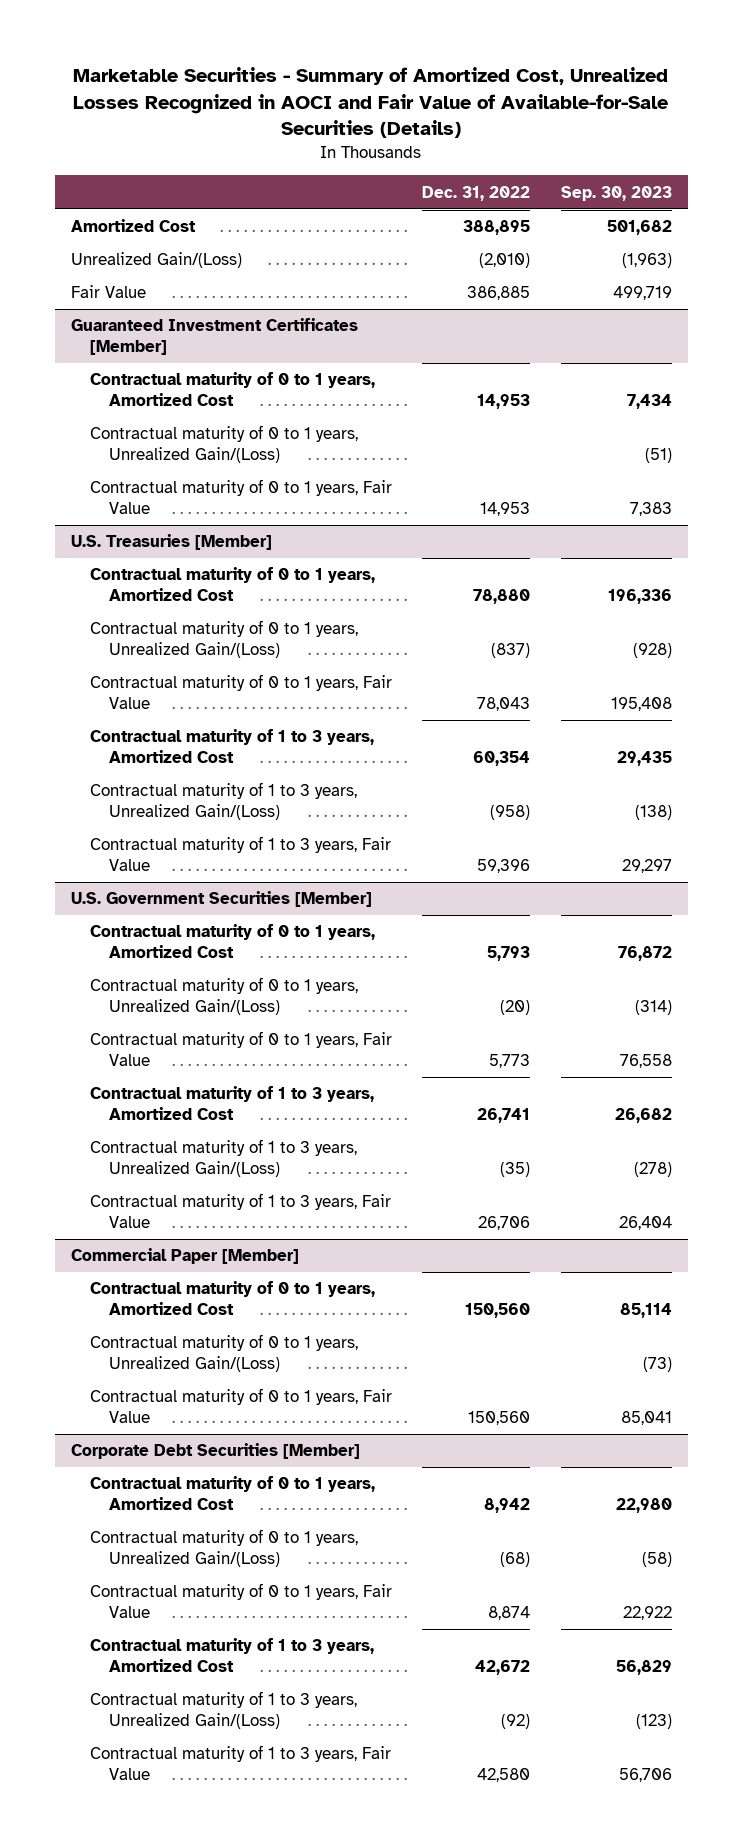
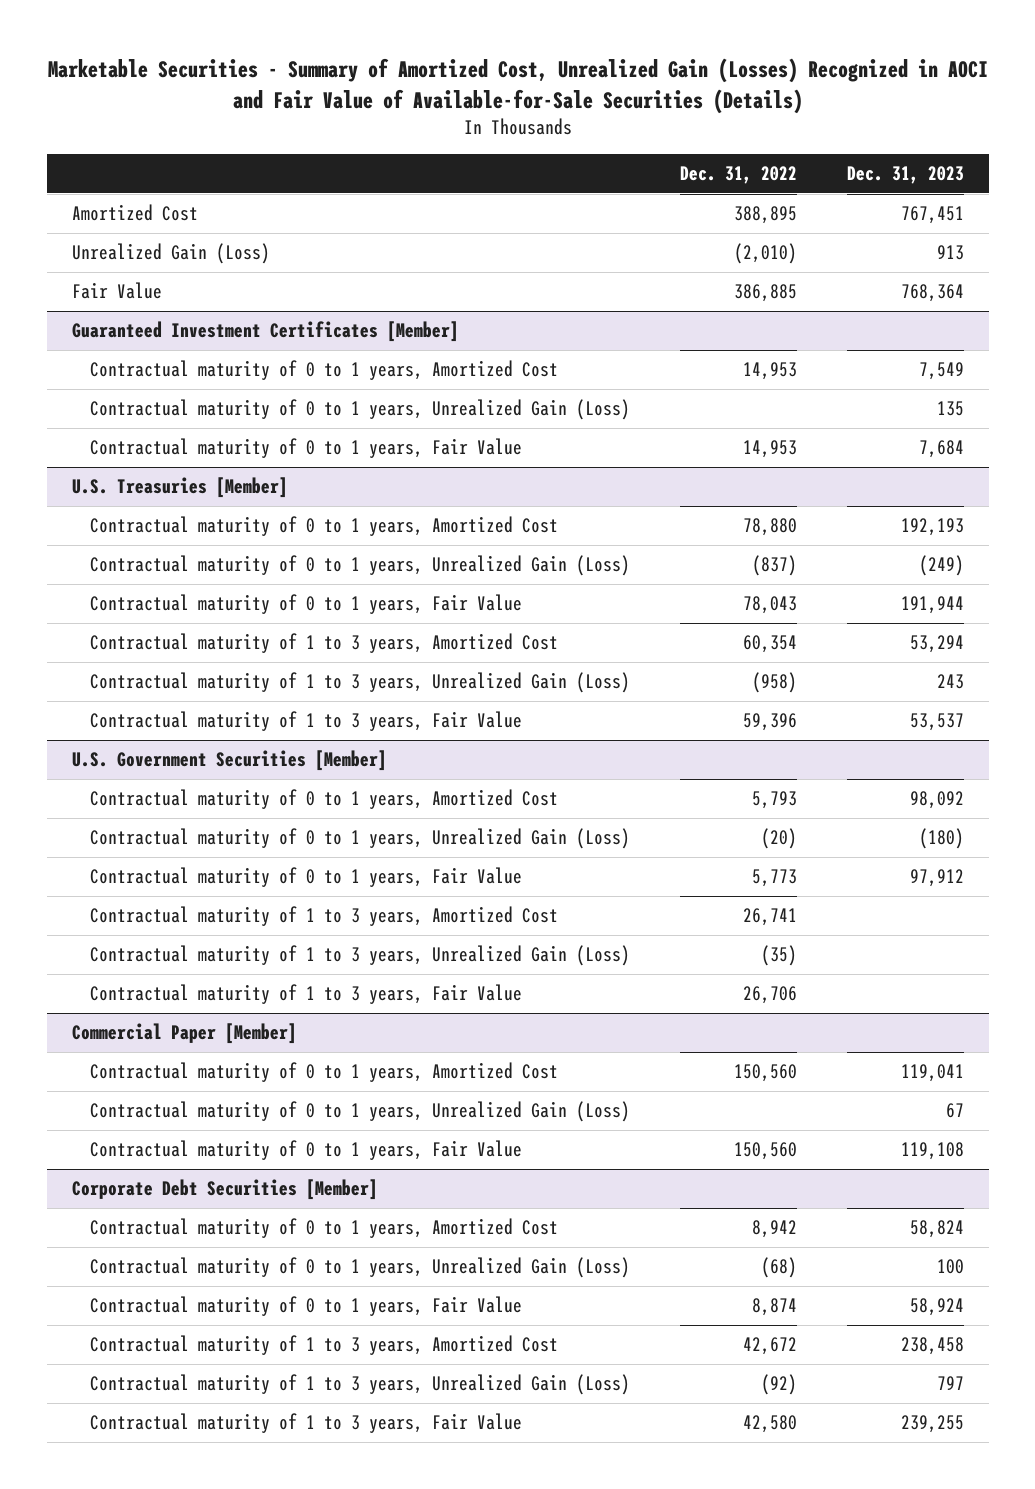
[73,66,669,139] Marketable Securities - Summary of Amortized Cost, Unrealized Losses Recognized in AOCI and Fair Value of Available-for-Sale Securities (Details) -> [47,58,988,114] Marketable Securities - Summary of Amortized Cost, Unrealized Gain (Losses) Recognized in AOCI and Fair Value of Available-for-Sale Securities (Details)
[561,185,673,201] Sep. 30, 2023 -> none
none -> [846,165,964,184] Dec. 31, 2023
[70,252,242,269] Unrealized Gain/(Loss) -> [71,243,270,265] Unrealized Gain (Loss)
[89,425,358,464] Contractual maturity of 0 to 1 years, Unrealized Gain/(Loss) -> [90,399,631,421] Contractual maturity of 0 to 1 years, Unrealized Gain (Loss)
[89,620,358,659] Contractual maturity of 0 to 1 years, Unrealized Gain/(Loss) -> [90,555,631,577] Contractual maturity of 0 to 1 years, Unrealized Gain (Loss)
[89,782,357,821] Contractual maturity of 1 to 3 years, Unrealized Gain/(Loss) -> [90,672,631,694] Contractual maturity of 1 to 3 years, Unrealized Gain (Loss)
[89,977,358,1016] Contractual maturity of 0 to 1 years, Unrealized Gain/(Loss) -> [90,828,631,850] Contractual maturity of 0 to 1 years, Unrealized Gain (Loss)
[89,1139,357,1178] Contractual maturity of 1 to 3 years, Unrealized Gain/(Loss) -> [90,945,631,967] Contractual maturity of 1 to 3 years, Unrealized Gain (Loss)
[89,1334,358,1373] Contractual maturity of 0 to 1 years, Unrealized Gain/(Loss) -> [90,1101,631,1123] Contractual maturity of 0 to 1 years, Unrealized Gain (Loss)
[89,1529,358,1568] Contractual maturity of 0 to 1 years, Unrealized Gain/(Loss) -> [90,1257,631,1279] Contractual maturity of 0 to 1 years, Unrealized Gain (Loss)
[89,1691,357,1730] Contractual maturity of 1 to 3 years, Unrealized Gain/(Loss) -> [90,1374,631,1396] Contractual maturity of 1 to 3 years, Unrealized Gain (Loss)

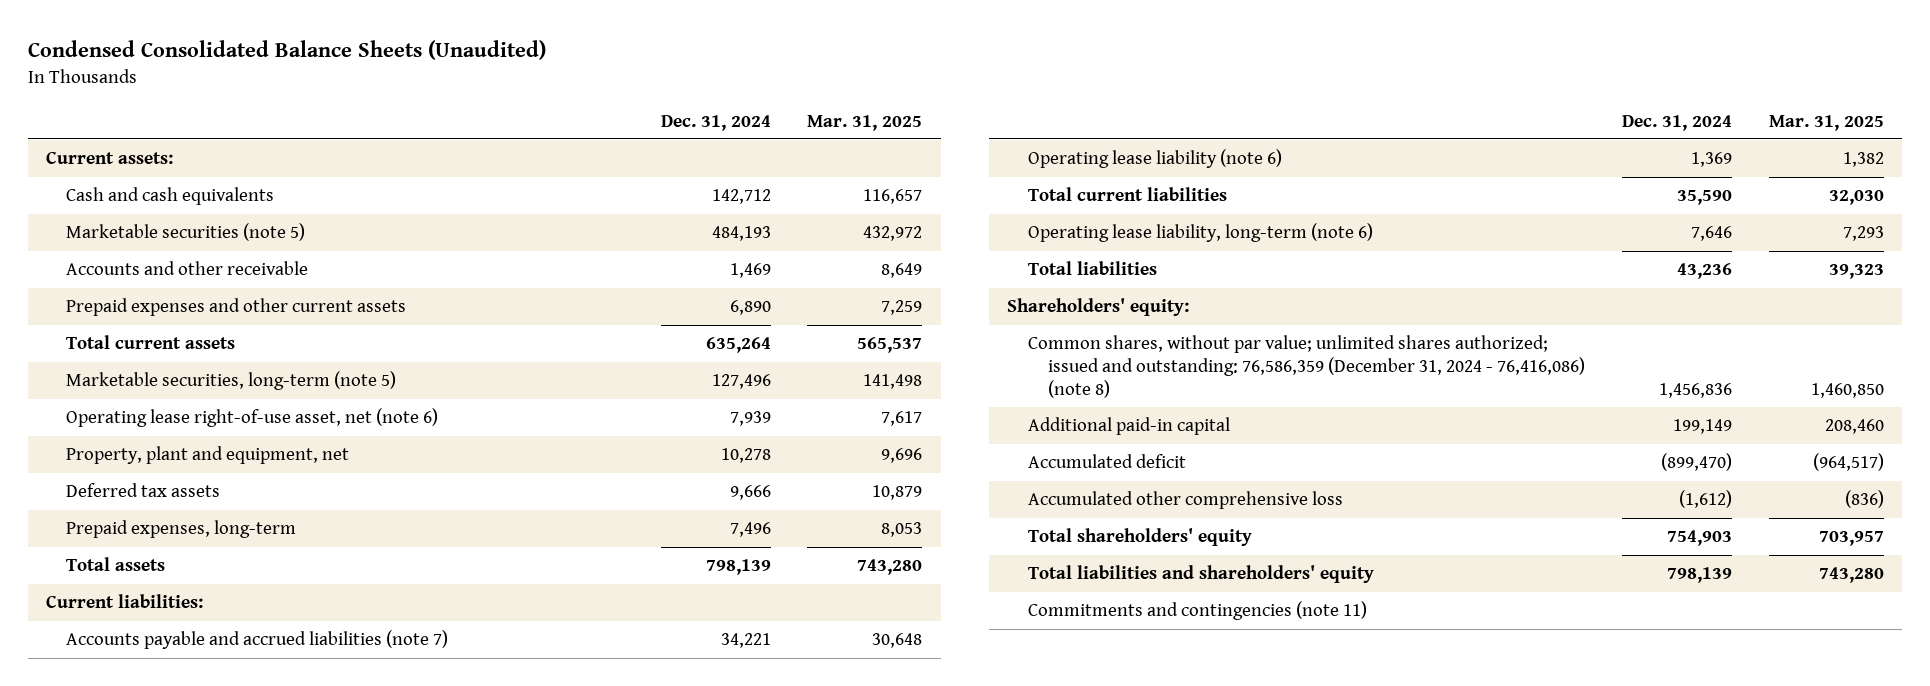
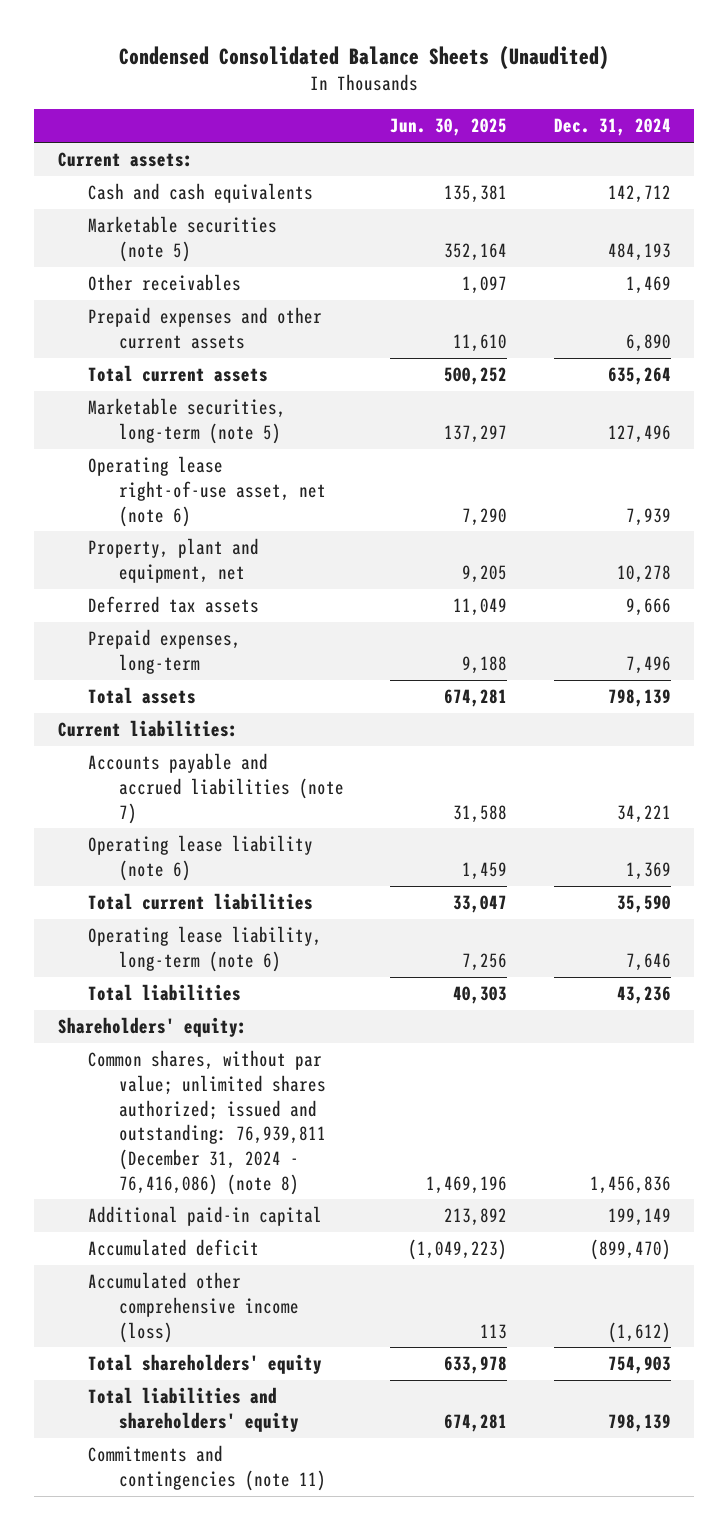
[807,114,923,131] Mar. 31, 2025 -> none
none -> [390,118,508,137] Jun. 30, 2025
[66,261,309,276] Accounts and other receivable -> [88,274,242,292] Other receivables
[1027,335,1585,399] Common shares, without par value; unlimited shares authorized; issued and outstanding: 76,586,359 (December 31, 2024 - 76,416,086) (note 8) -> [88,1050,326,1195] Common shares, without par value; unlimited shares authorized; issued and outstanding: 76,939,811 (December 31, 2024 - 76,416,086) (note 8)
[1027,491,1343,510] Accumulated other comprehensive loss -> [88,1272,299,1343] Accumulated other comprehensive income (loss)

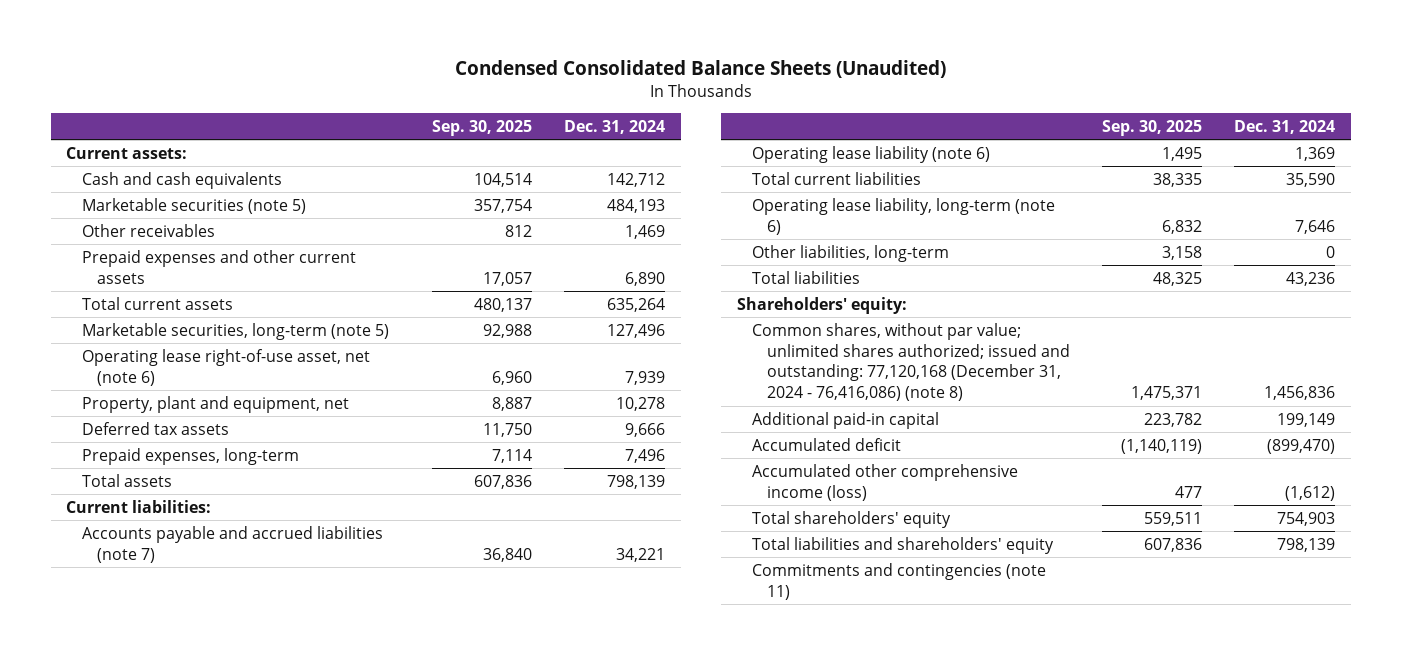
[390,118,508,137] Jun. 30, 2025 -> none
none -> [432,119,533,136] Sep. 30, 2025
none -> [752,244,950,262] Other liabilities, long-term
[88,1050,326,1195] Common shares, without par value; unlimited shares authorized; issued and outstanding: 76,939,811 (December 31, 2024 - 76,416,086) (note 8) -> [752,322,1071,402] Common shares, without par value; unlimited shares authorized; issued and outstanding: 77,120,168 (December 31, 2024 - 76,416,086) (note 8)

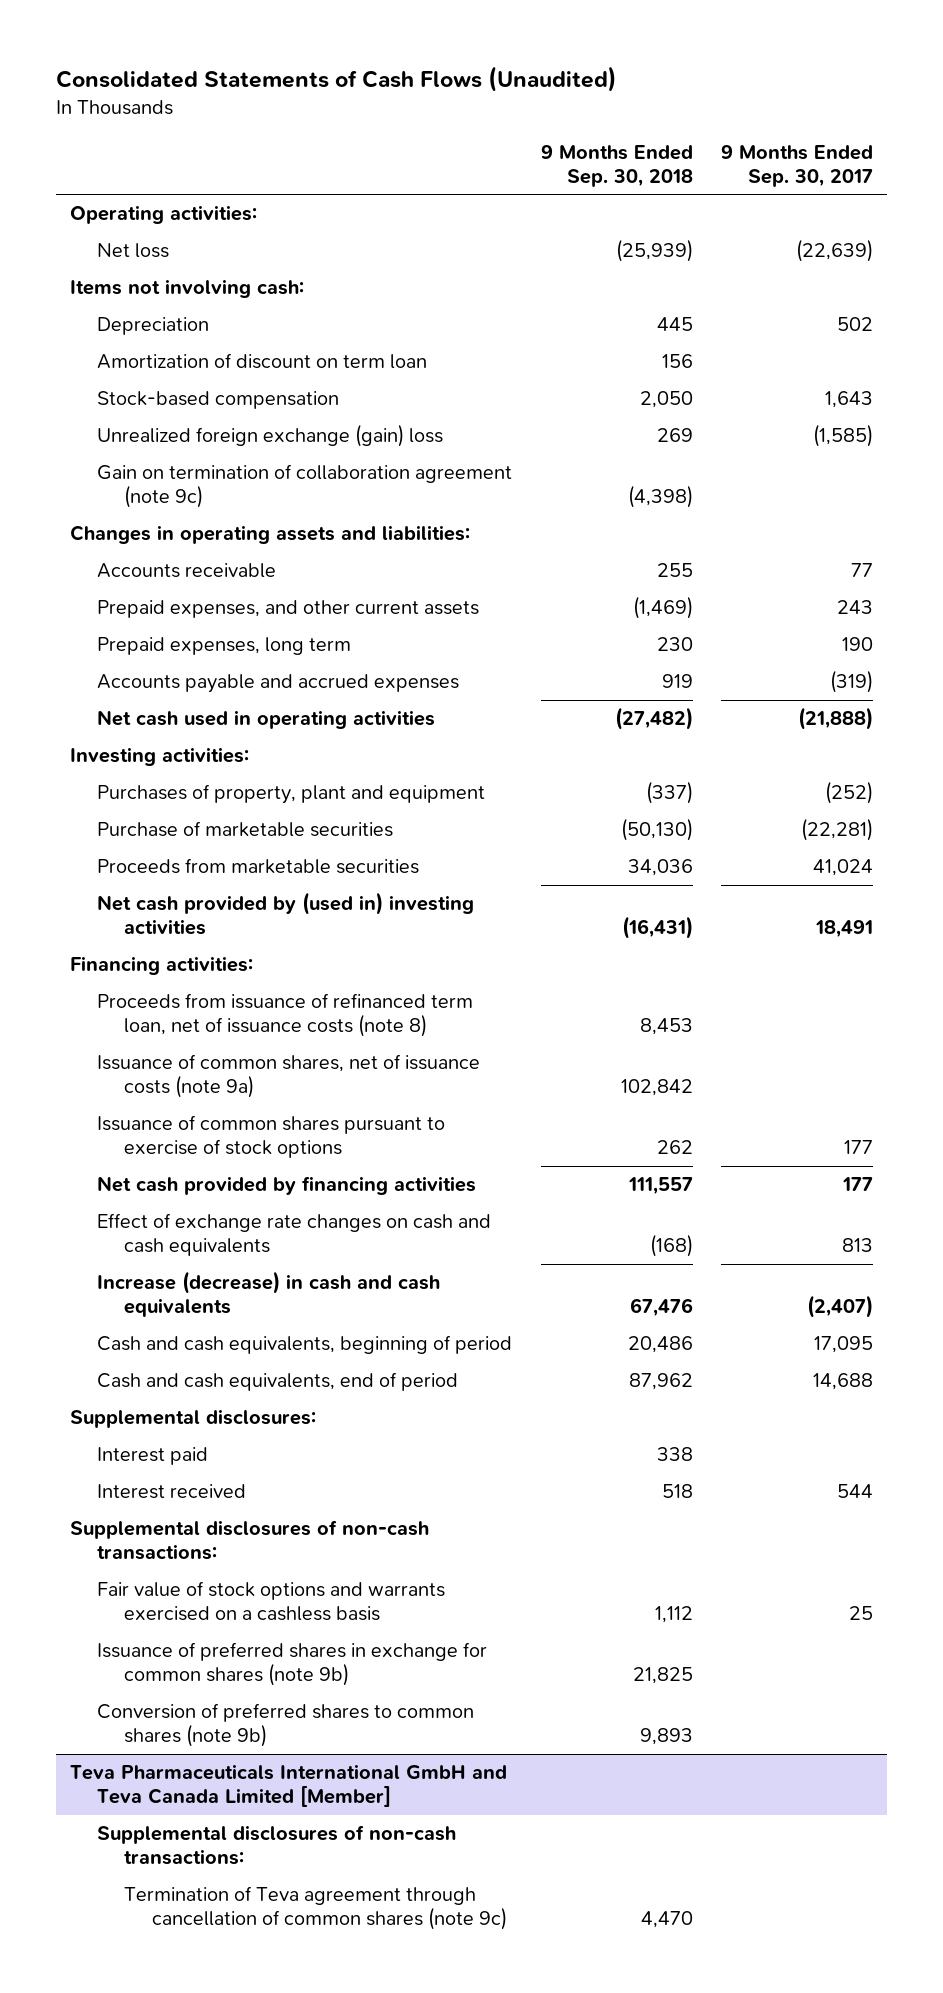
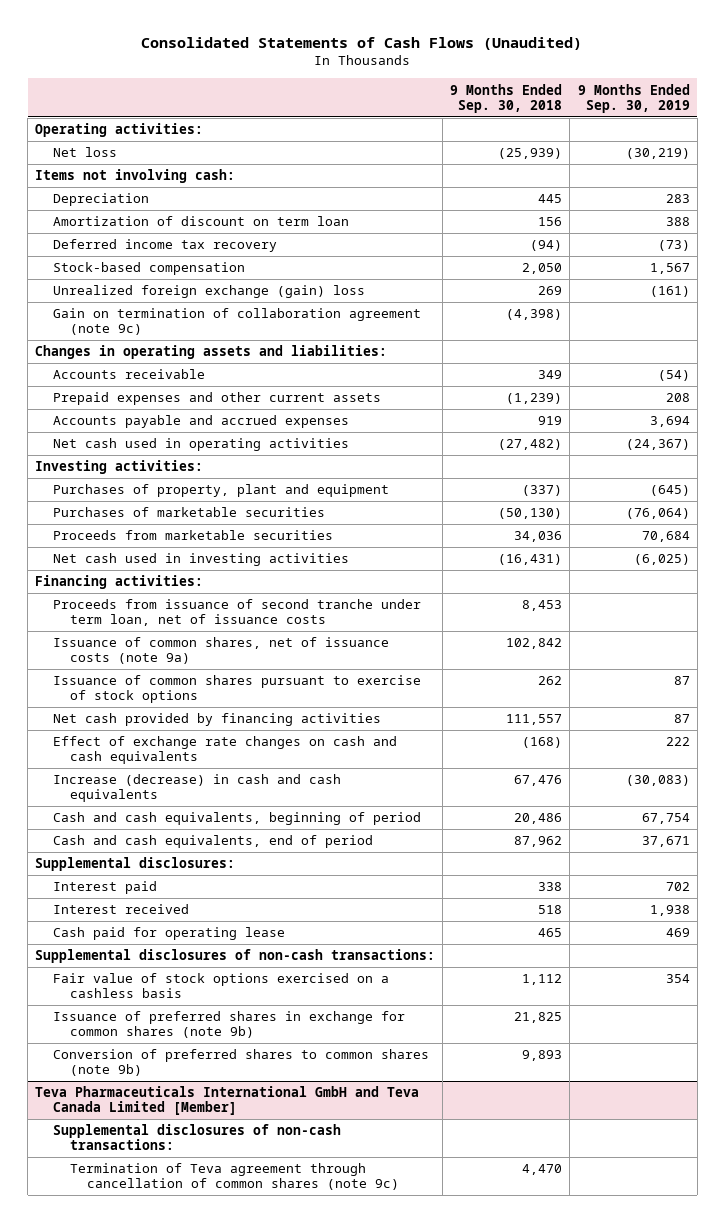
[720,145,873,187] 9 Months Ended Sep. 30, 2017 -> none
none -> [577,83,690,113] 9 Months Ended Sep. 30, 2019
none -> [52,239,277,253] Deferred income tax recovery
[97,637,352,656] Prepaid expenses, long term -> none
[656,563,693,578] 255 -> [538,370,563,380] 349
[97,600,480,619] Prepaid expenses, and other current assets -> [52,392,381,406] Prepaid expenses and other current assets
[632,596,693,620] (1,469) -> [506,393,563,405] (1,239)
[97,821,394,838] Purchase of marketable securities -> [52,507,325,518] Purchases of marketable securities
[97,892,475,935] Net cash provided by (used in) investing activities -> [52,553,349,567] Net cash used in investing activities
[97,993,474,1037] Proceeds from issuance of refinanced term loan, net of issuance costs (note 8) -> [52,599,421,627] Proceeds from issuance of second tranche under term loan, net of issuance costs
none -> [52,927,285,941] Cash paid for operating lease
[97,1581,446,1621] Fair value of stock options and warrants exercised on a cashless basis -> [52,973,389,999] Fair value of stock options exercised on a cashless basis

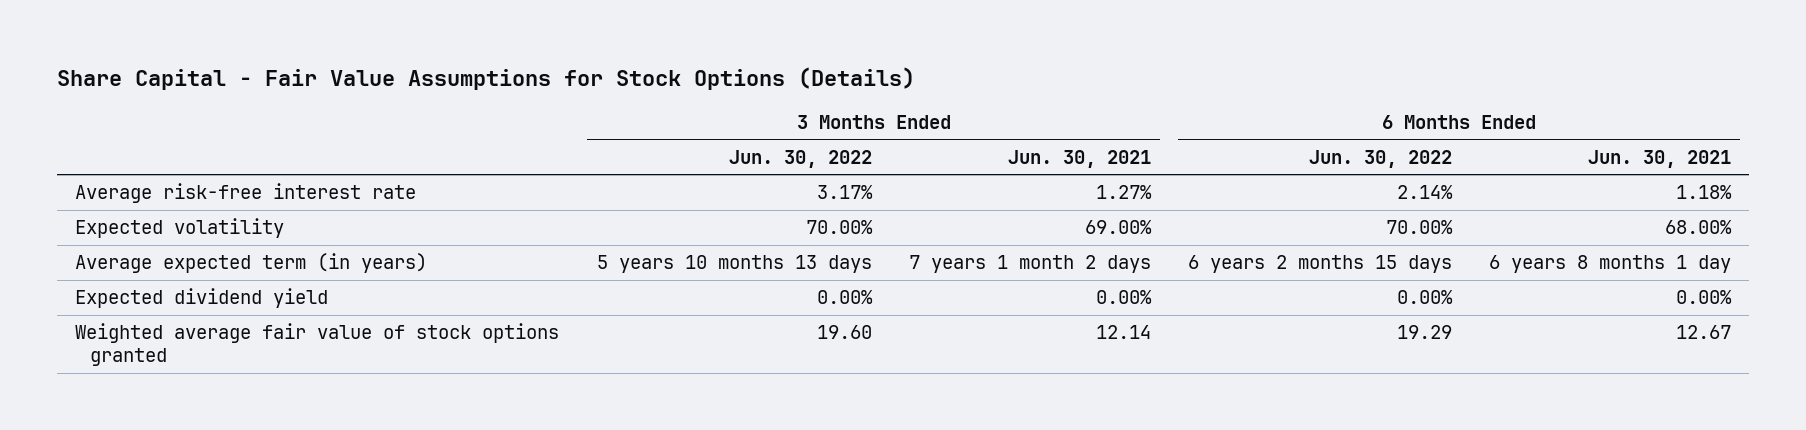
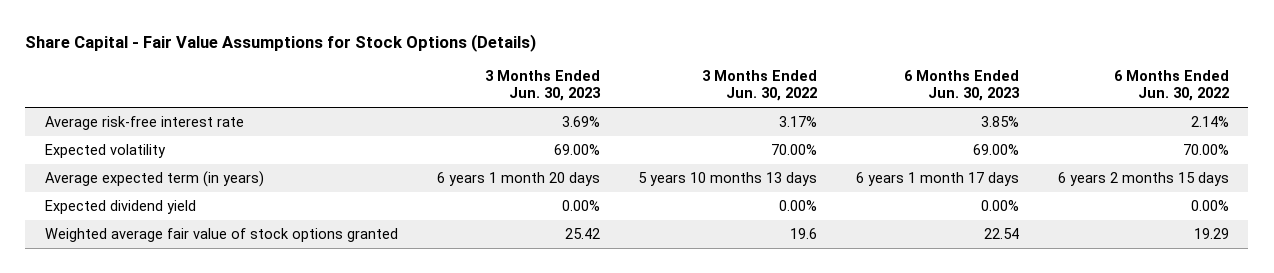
[1007,149,1151,168] Jun. 30, 2021 -> none
[1587,149,1731,168] Jun. 30, 2021 -> none
none -> [484,69,601,102] 3 Months Ended Jun. 30, 2023
none -> [904,69,1021,102] 6 Months Ended Jun. 30, 2023
[816,325,872,340] 19.60 -> [790,227,818,239] 19.6

